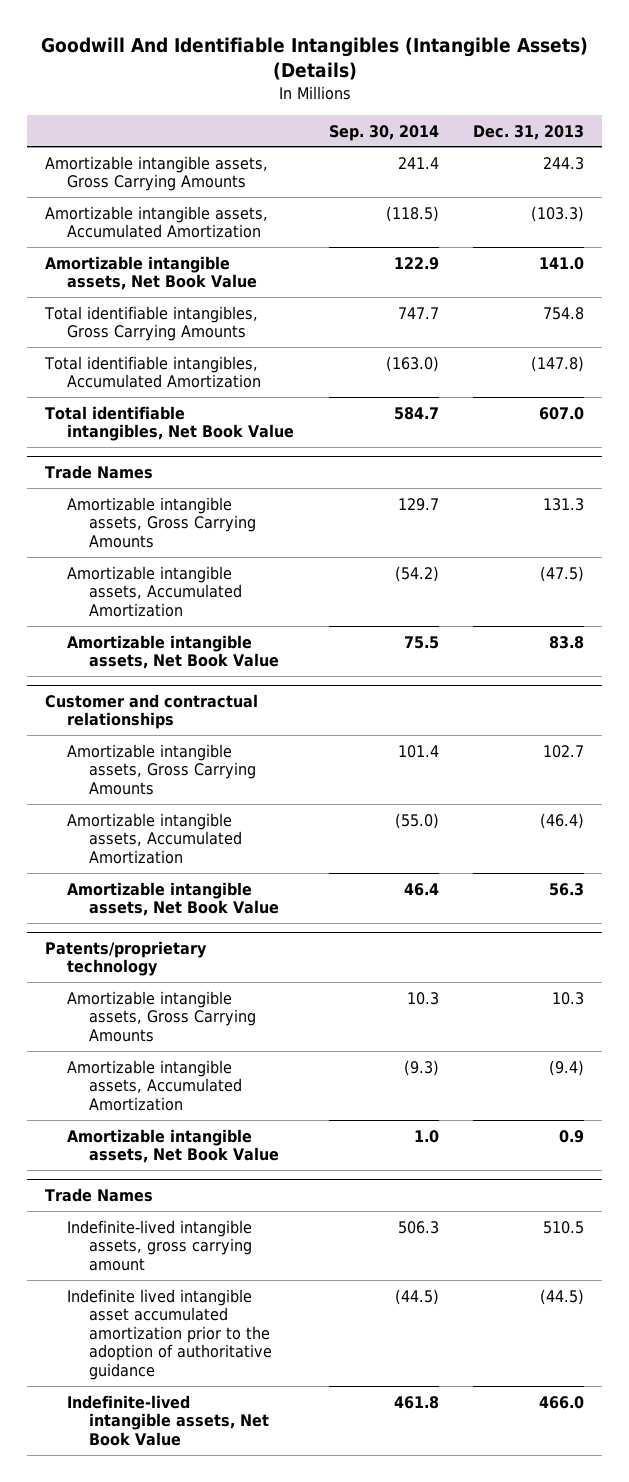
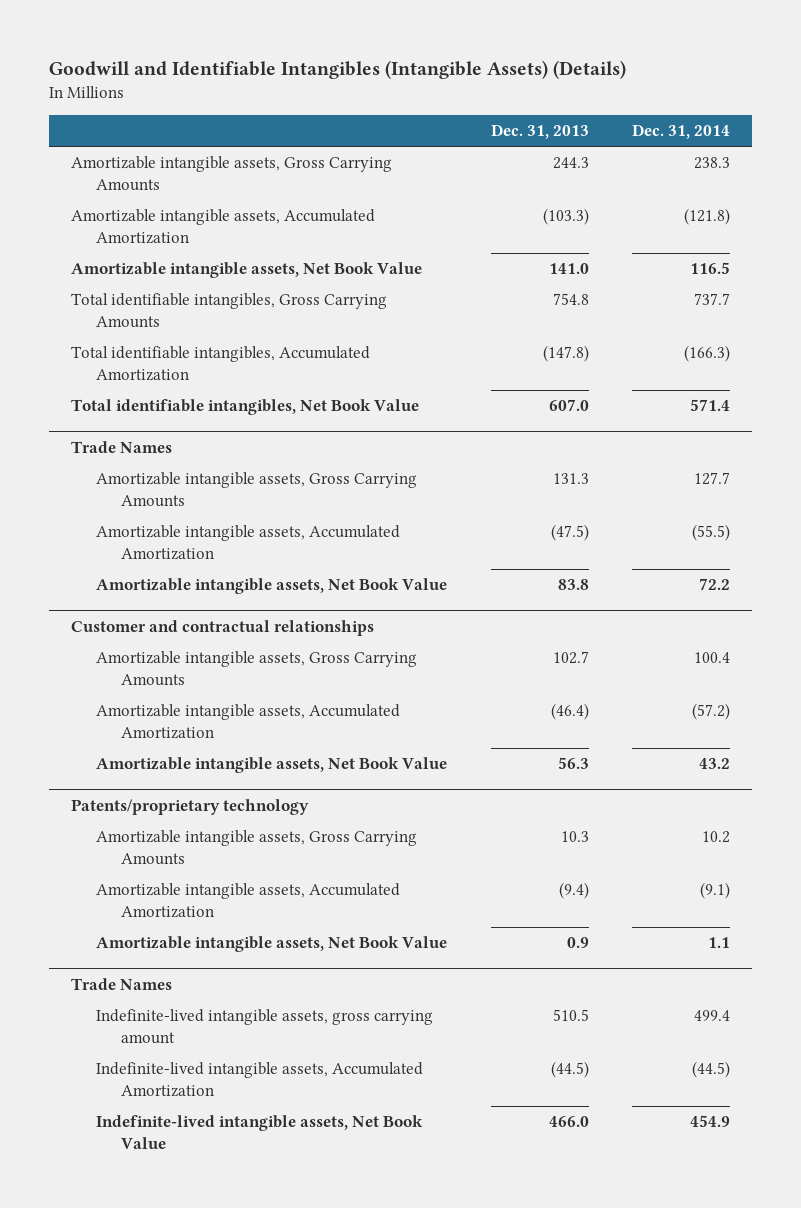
[40,37,588,81] Goodwill And Identifiable Intangibles (Intangible Assets) (Details) -> [49,60,627,80] Goodwill and Identifiable Intangibles (Intangible Assets) (Details)
[328,124,439,141] Sep. 30, 2014 -> none
none -> [631,123,730,139] Dec. 31, 2014
[66,1288,273,1381] Indefinite lived intangible asset accumulated amortization prior to the adoption of authoritative guidance -> [96,1062,424,1097] Indefinite-lived intangible assets, Accumulated Amortization

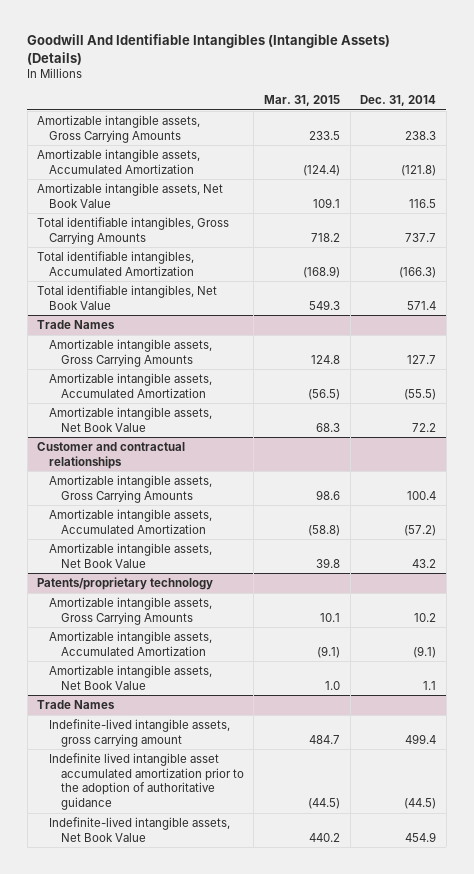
[49,60,627,80] Goodwill and Identifiable Intangibles (Intangible Assets) (Details) -> [27,34,391,65] Goodwill And Identifiable Intangibles (Intangible Assets) (Details)
[490,123,589,139] Dec. 31, 2013 -> none
none -> [263,94,340,106] Mar. 31, 2015
[96,1062,424,1097] Indefinite-lived intangible assets, Accumulated Amortization -> [49,753,244,810] Indefinite lived intangible asset accumulated amortization prior to the adoption of authoritative guidance

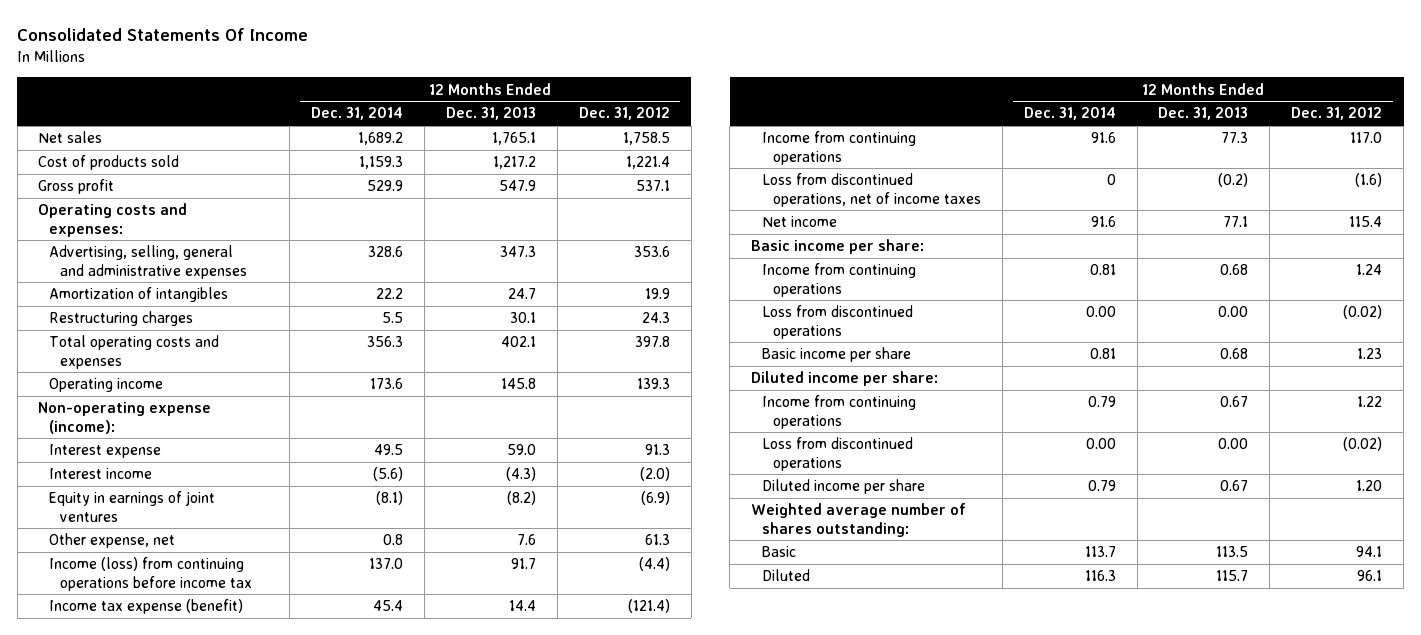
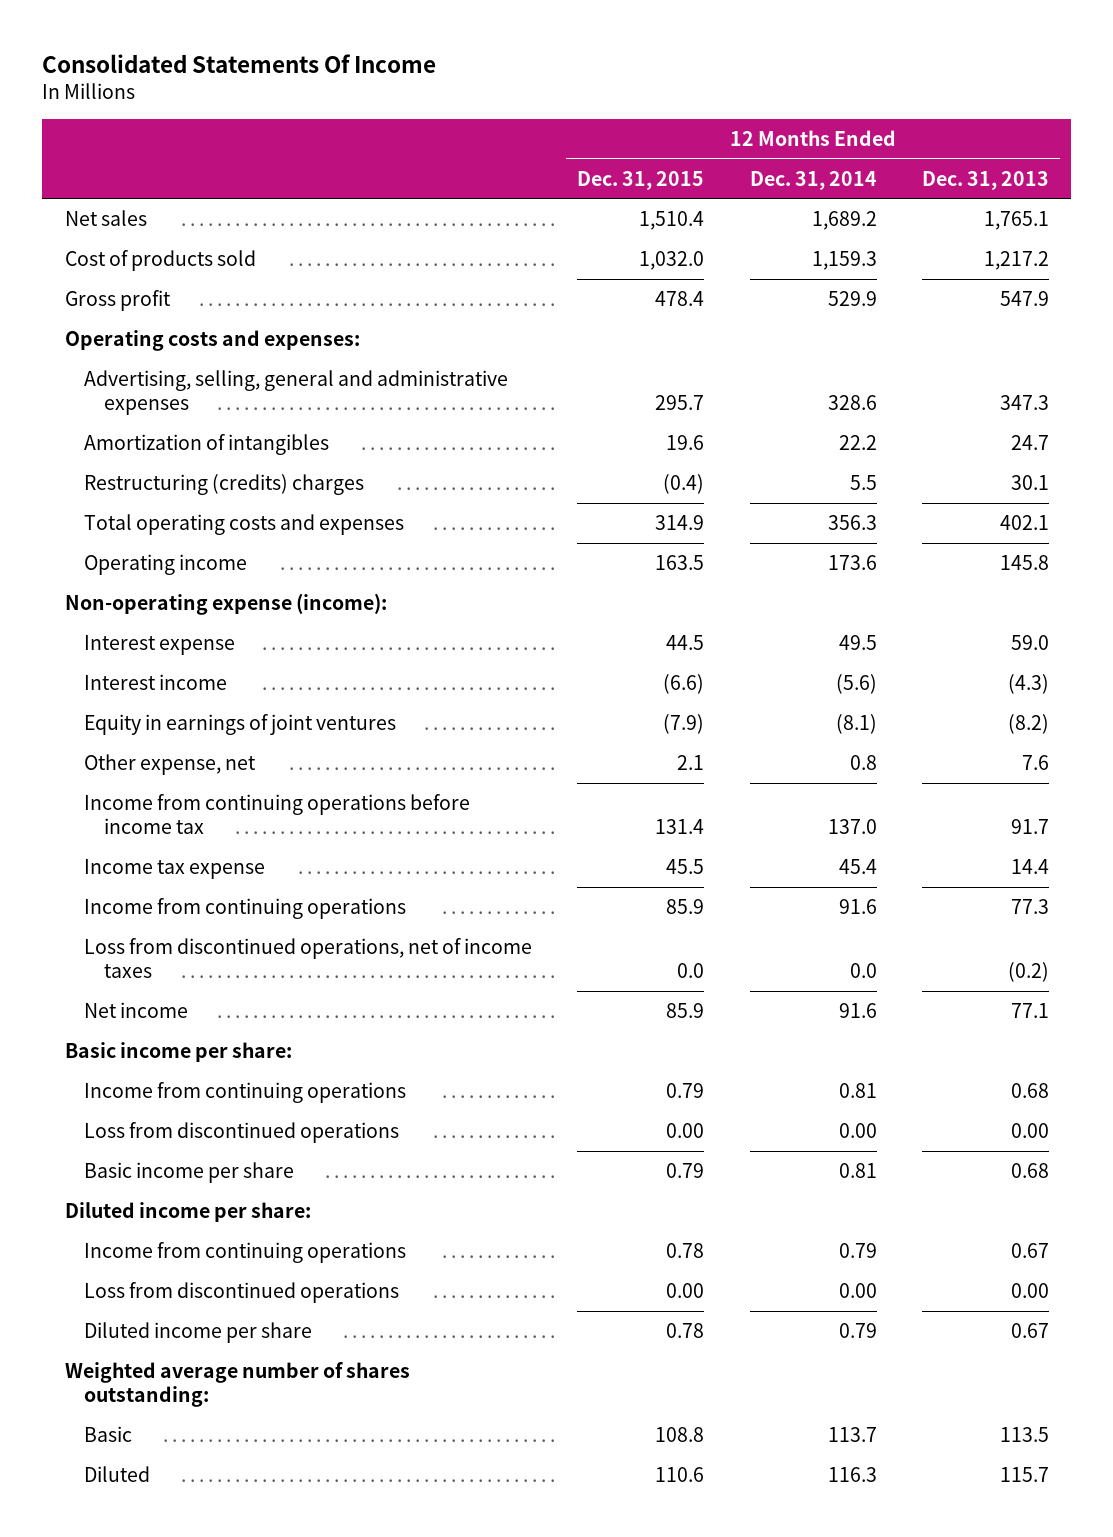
[578,107,670,121] Dec. 31, 2012 -> none
none -> [577,170,705,190] Dec. 31, 2015
[49,311,194,327] Restructuring charges -> [84,474,365,496] Restructuring (credits) charges
[49,557,253,591] Income (loss) from continuing operations before income tax -> [84,794,471,835] Income from continuing operations before income tax
[49,599,244,615] Income tax expense (benefit) -> [84,859,266,880] Income tax expense
[1106,174,1116,186] 0 -> [849,963,877,979] 0.0

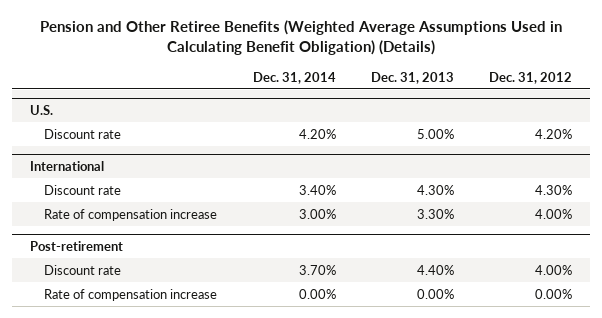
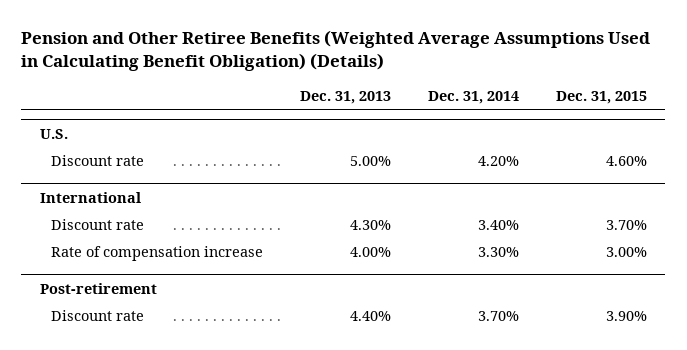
[489,71,573,84] Dec. 31, 2012 -> none
none -> [555,90,647,104] Dec. 31, 2015
[298,208,336,219] 3.00% -> [477,247,519,258] 3.30%
[417,208,455,219] 3.30% -> [349,247,391,258] 4.00%
[44,288,218,301] Rate of compensation increase -> none

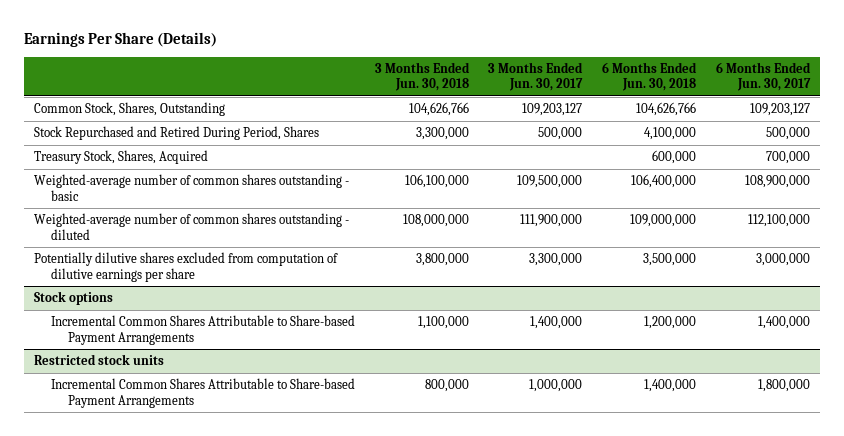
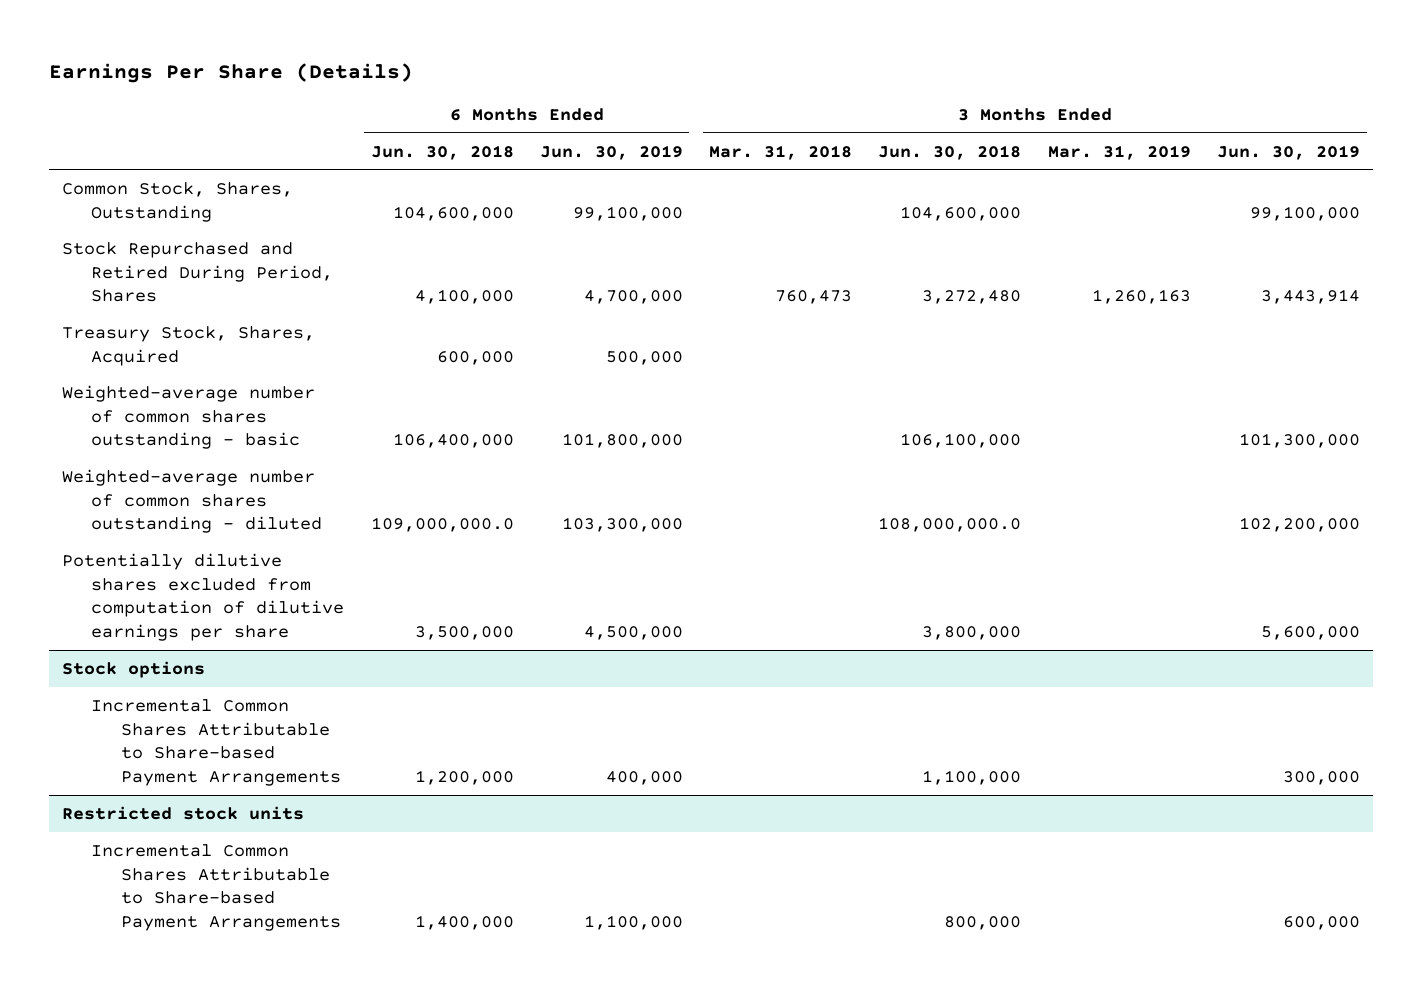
[488,61,584,92] 3 Months Ended Jun. 30, 2017 -> none
[715,61,811,92] 6 Months Ended Jun. 30, 2017 -> none
none -> [539,144,683,160] Jun. 30, 2019
none -> [709,144,853,160] Mar. 31, 2018
none -> [1047,144,1191,160] Mar. 31, 2019
none -> [1216,144,1360,160] Jun. 30, 2019
[408,102,469,117] 104,626,766 -> [900,205,1022,221] 104,600,000
[636,102,697,117] 104,626,766 -> [392,205,514,221] 104,600,000
[415,127,469,141] 3,300,000 -> [922,290,1022,305] 3,272,480
[402,214,469,228] 108,000,000 -> [878,517,1022,533] 108,000,000.0
[630,214,697,228] 109,000,000 -> [370,517,514,533] 109,000,000.0

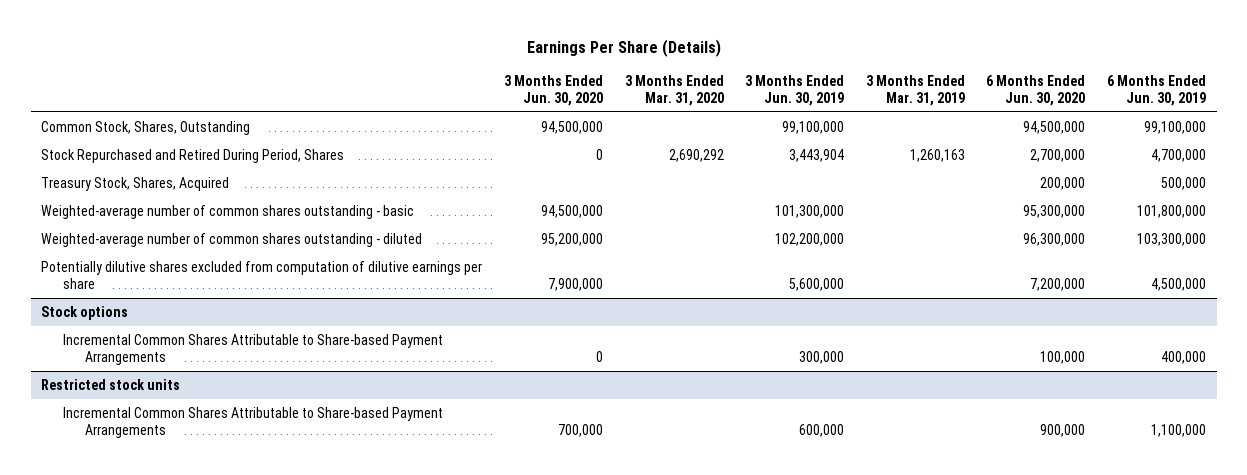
[370,144,514,160] Jun. 30, 2018 -> none
[709,144,853,160] Mar. 31, 2018 -> none
[878,144,1022,160] Jun. 30, 2018 -> none
none -> [504,74,604,106] 3 Months Ended Jun. 30, 2020
none -> [624,74,724,106] 3 Months Ended Mar. 31, 2020
none -> [986,74,1086,106] 6 Months Ended Jun. 30, 2020
[1260,289,1360,305] 3,443,914 -> [789,148,845,162] 3,443,904

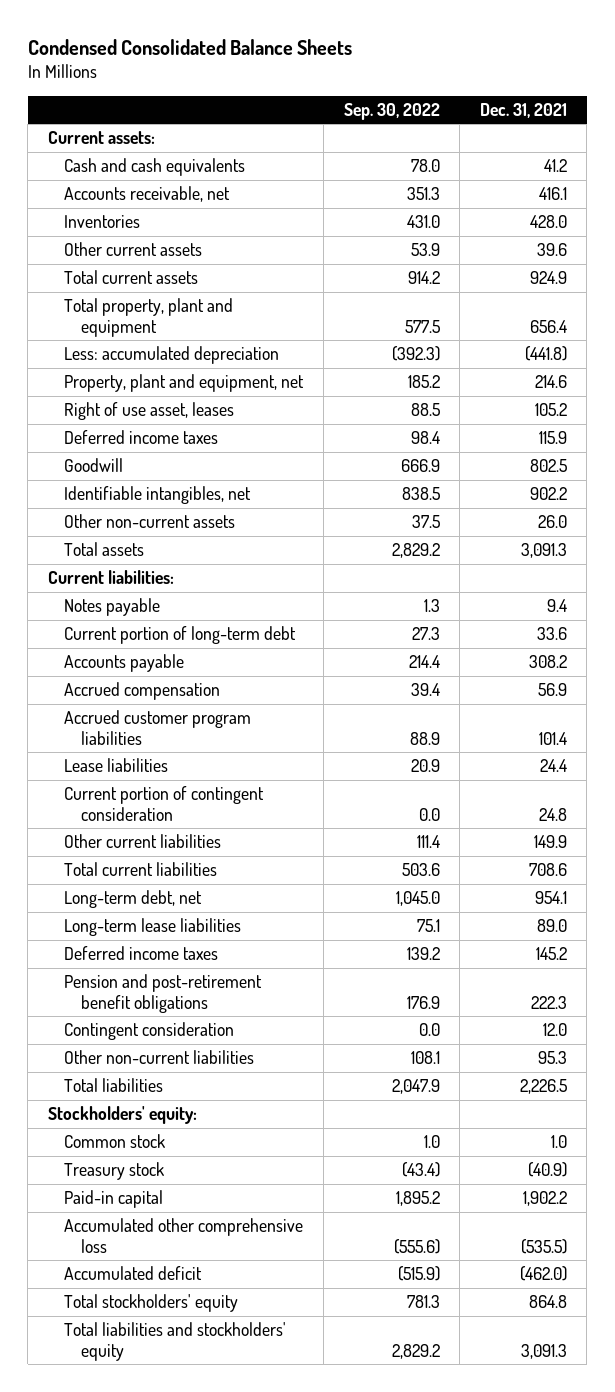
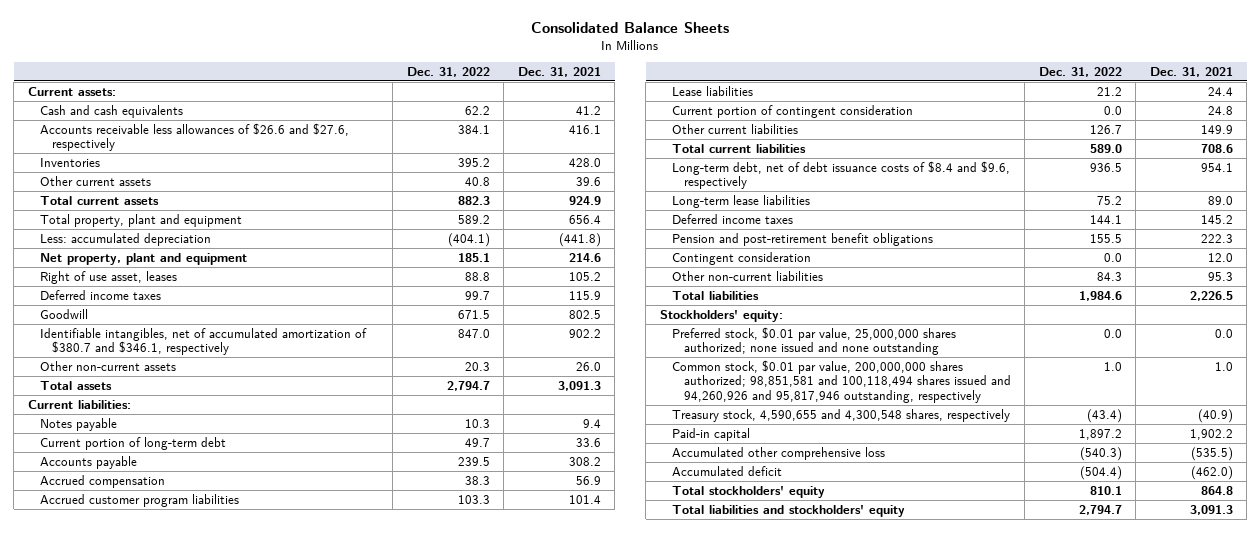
[27,38,352,55] Condensed Consolidated Balance Sheets -> [531,21,730,33] Consolidated Balance Sheets
[343,102,440,120] Sep. 30, 2022 -> none
none -> [406,66,490,77] Dec. 31, 2022
[64,186,231,203] Accounts receivable, net -> [39,122,349,152] Accounts receivable less allowances of $26.6 and $27.6, respectively
[64,374,305,393] Property, plant and equipment, net -> [39,252,247,265] Net property, plant and equipment
[64,486,252,505] Identifiable intangibles, net -> [39,327,367,356] Identifiable intangibles, net of accumulated amortization of $380.7 and $346.1, respectively
[64,890,203,909] Long-term debt, net -> [671,160,1010,190] Long-term debt, net of debt issuance costs of $8.4 and $9.6, respectively
none -> [671,326,956,356] Preferred stock, $0.01 par value, 25,000,000 shares authorized; none issued and none outstanding
[64,1134,166,1149] Common stock -> [671,359,1011,403] Common stock, $0.01 par value, 200,000,000 shares authorized; 98,851,581 and 100,118,494 shares issued and 94,260,926 and 95,817,946 outstanding, respectively
[64,1162,165,1181] Treasury stock -> [671,408,1010,422] Treasury stock, 4,590,655 and 4,300,548 shares, respectively

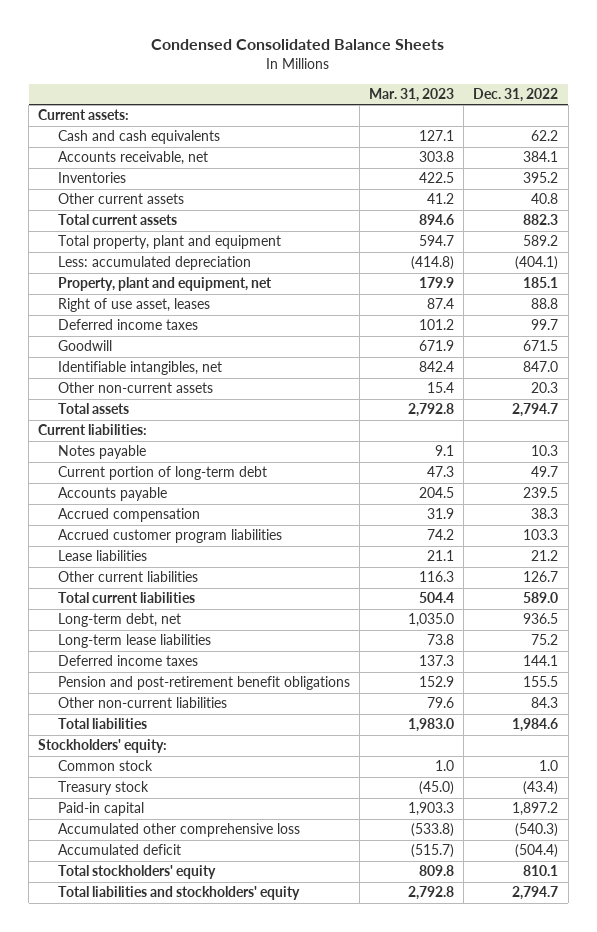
[531,21,730,33] Consolidated Balance Sheets -> [151,39,445,51] Condensed Consolidated Balance Sheets
[517,66,601,77] Dec. 31, 2021 -> none
none -> [369,87,455,102] Mar. 31, 2023
[39,122,349,152] Accounts receivable less allowances of $26.6 and $27.6, respectively -> [57,151,208,166] Accounts receivable, net
[39,252,247,265] Net property, plant and equipment -> [57,277,272,292] Property, plant and equipment, net
[39,327,367,356] Identifiable intangibles, net of accumulated amortization of $380.7 and $346.1, respectively -> [57,361,222,376] Identifiable intangibles, net
[671,104,913,118] Current portion of contingent consideration -> none
[671,160,1010,190] Long-term debt, net of debt issuance costs of $8.4 and $9.6, respectively -> [57,613,181,628] Long-term debt, net
[671,251,811,265] Contingent consideration -> none
[671,326,956,356] Preferred stock, $0.01 par value, 25,000,000 shares authorized; none issued and none outstanding -> none
[671,359,1011,403] Common stock, $0.01 par value, 200,000,000 shares authorized; 98,851,581 and 100,118,494 shares issued and 94,260,926 and 95,817,946 outstanding, respectively -> [57,760,153,772] Common stock
[671,408,1010,422] Treasury stock, 4,590,655 and 4,300,548 shares, respectively -> [57,781,149,796] Treasury stock

